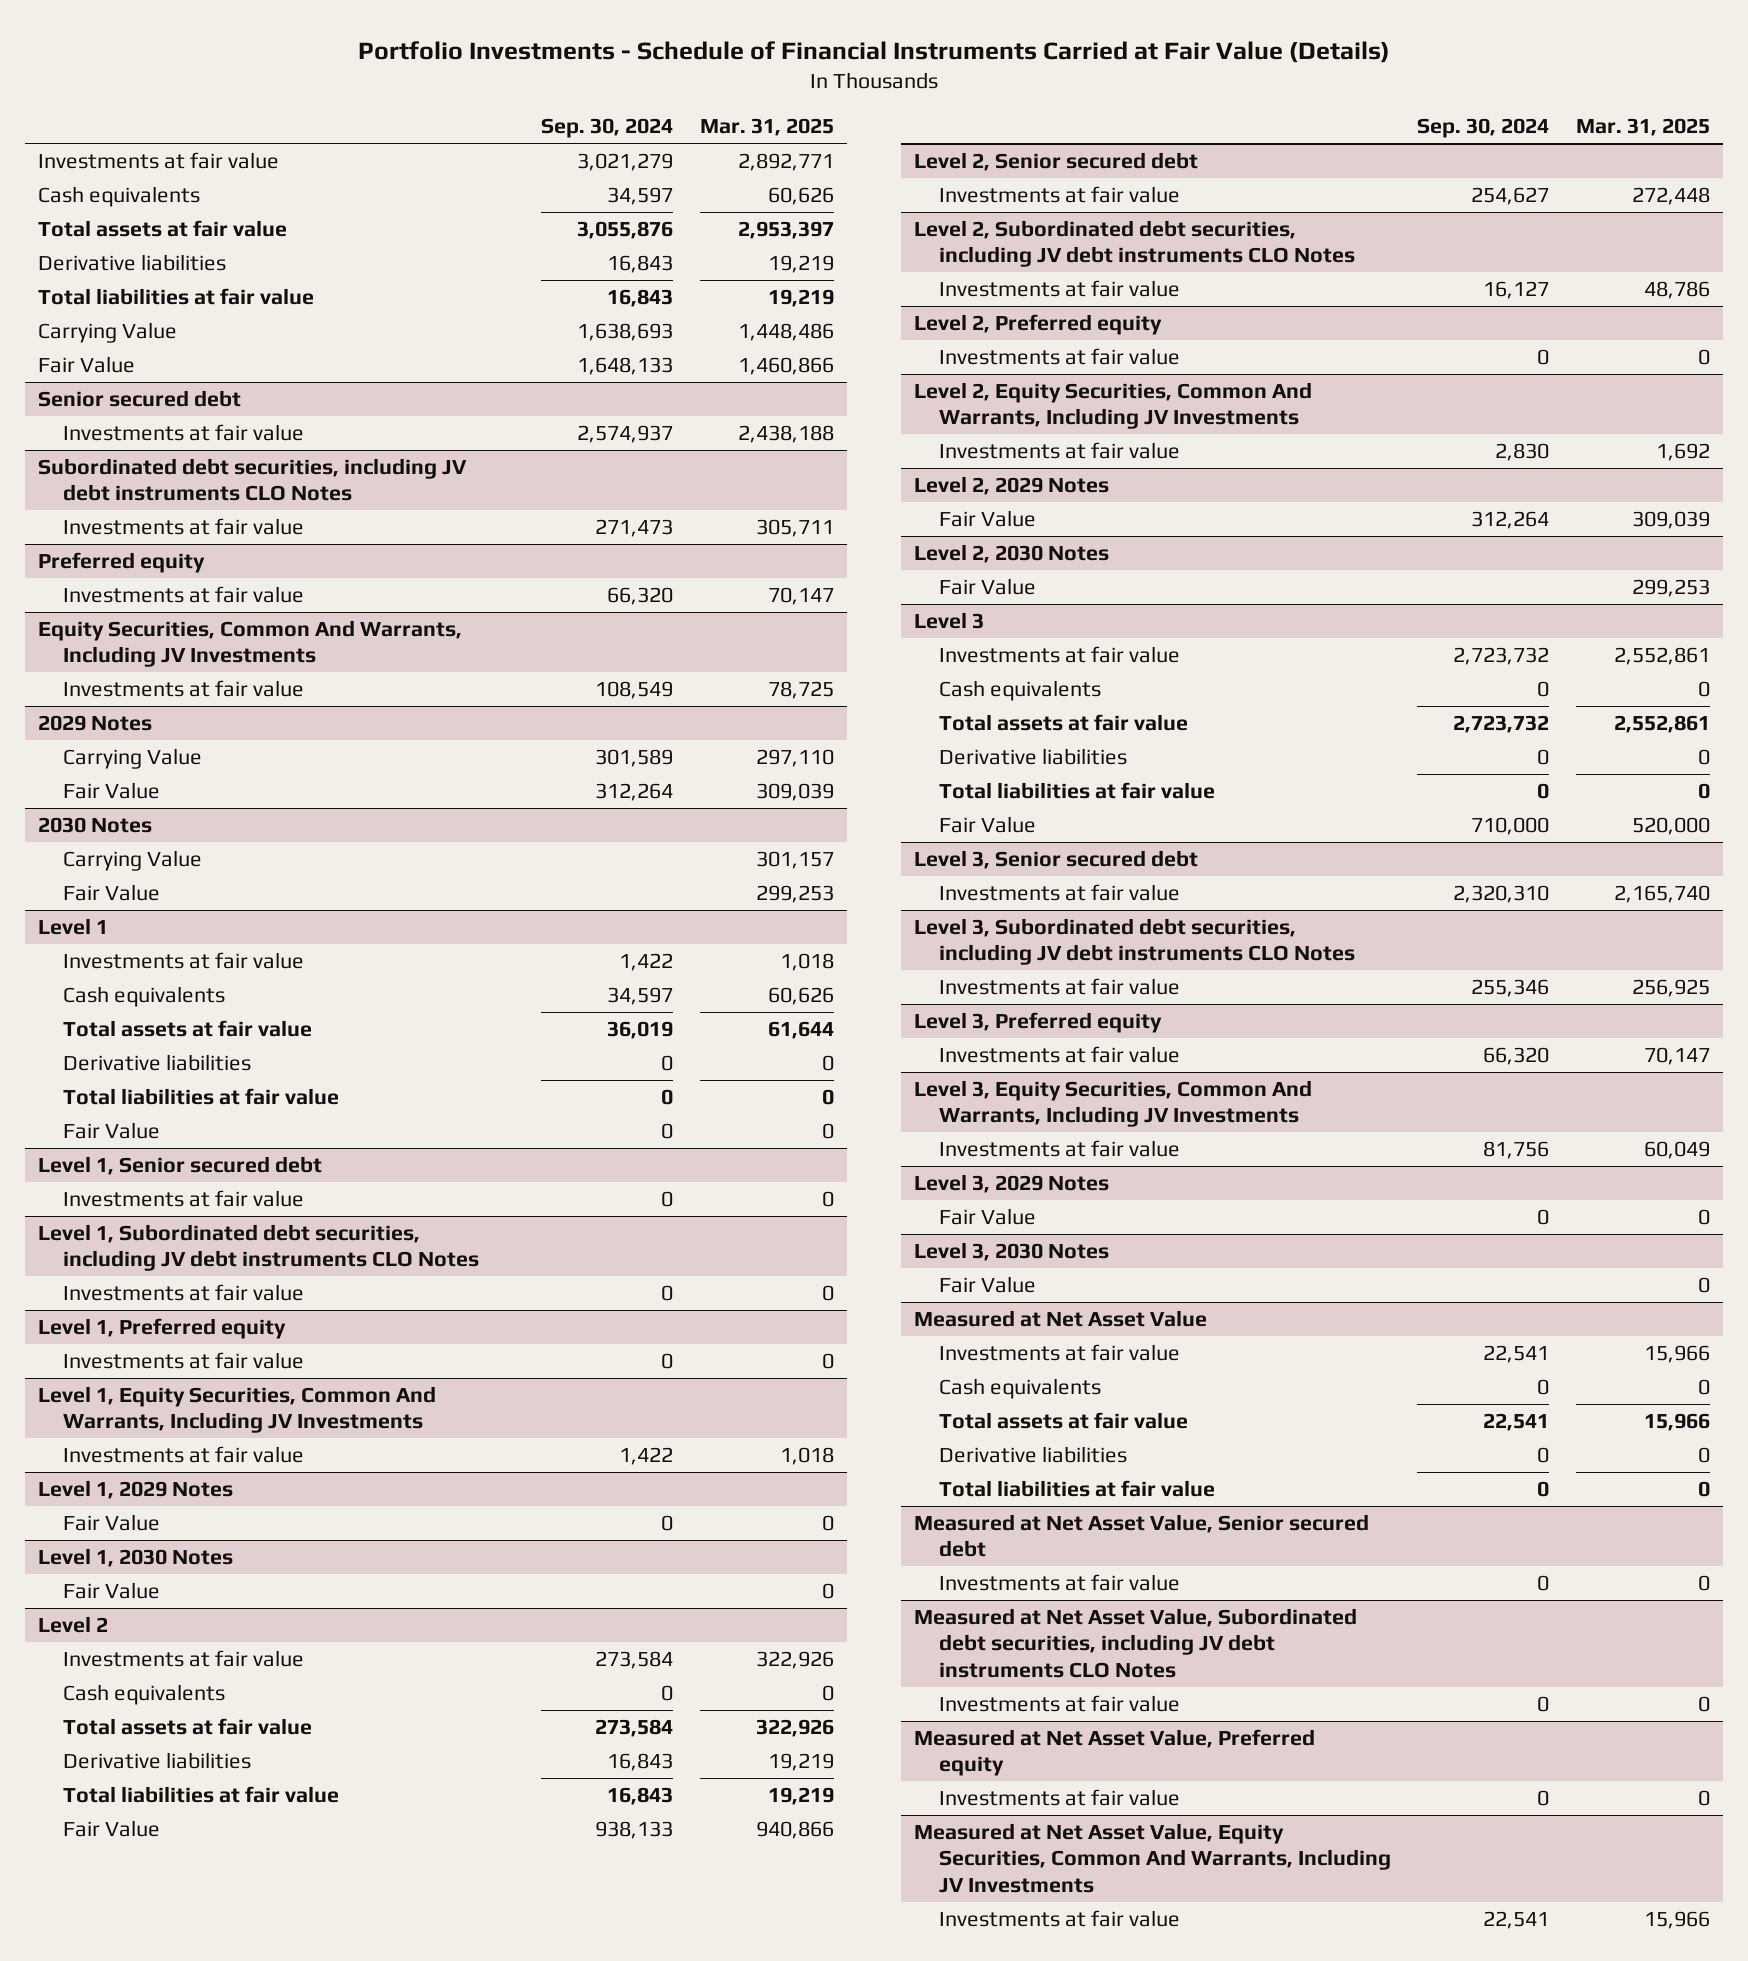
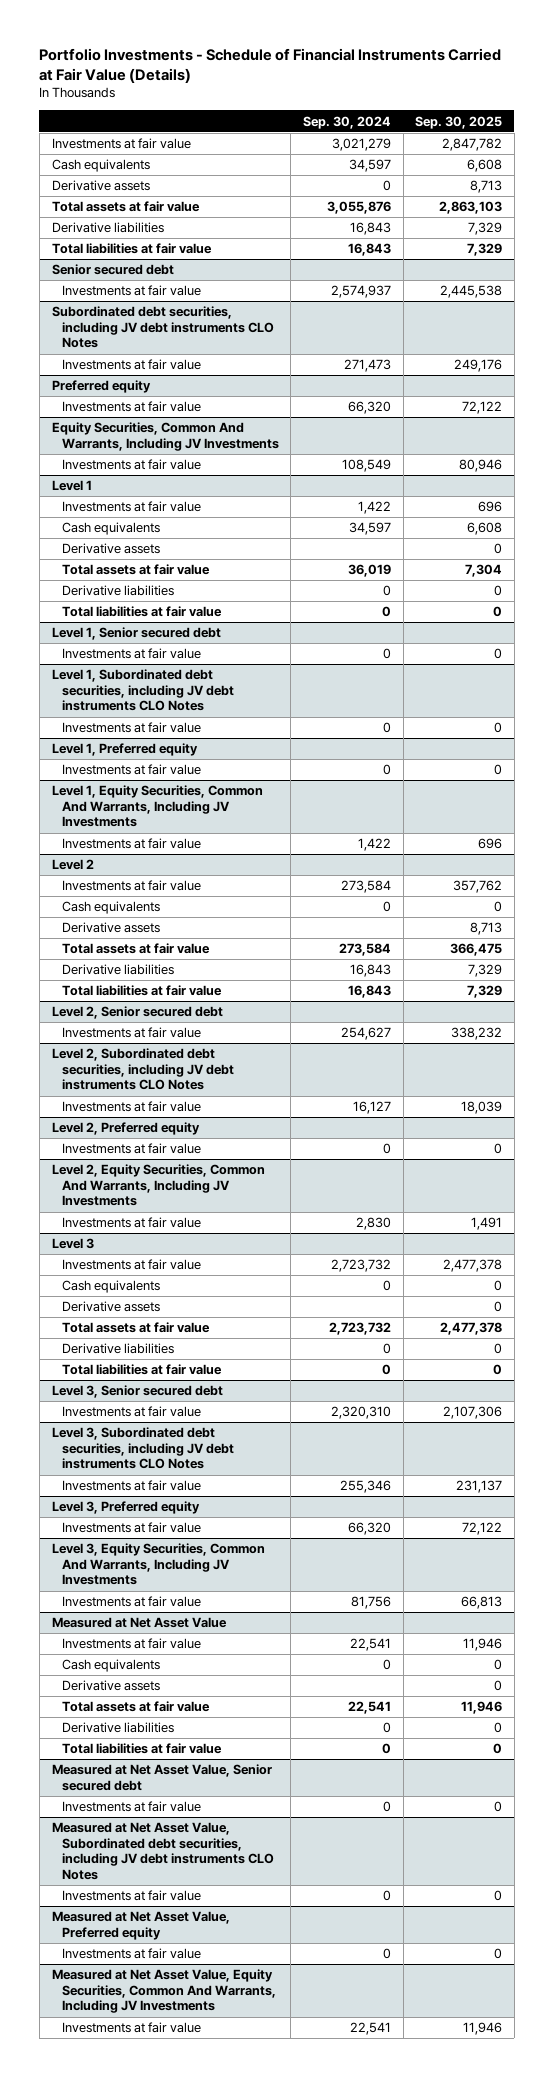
[699,118,834,137] Mar. 31, 2025 -> none
none -> [415,115,503,129] Sep. 30, 2025
none -> [51,180,150,192] Derivative assets
[38,321,178,343] Carrying Value -> none
[38,355,136,373] Fair Value -> none
[38,714,153,731] 2029 Notes -> none
[62,747,202,769] Carrying Value -> none
[62,781,160,799] Fair Value -> none
[38,816,153,833] 2030 Notes -> none
[62,849,202,871] Carrying Value -> none
[62,883,160,901] Fair Value -> none
none -> [61,543,160,555] Derivative assets
[62,1121,160,1139] Fair Value -> none
[38,1479,234,1499] Level 1, 2029 Notes -> none
[62,1513,160,1531] Fair Value -> none
[38,1547,234,1567] Level 1, 2030 Notes -> none
[62,1581,160,1599] Fair Value -> none
none -> [61,922,160,934] Derivative assets
[62,1819,160,1837] Fair Value -> none
[914,475,1110,495] Level 2, 2029 Notes -> none
[938,509,1036,527] Fair Value -> none
[914,543,1110,563] Level 2, 2030 Notes -> none
[938,577,1036,595] Fair Value -> none
none -> [61,1301,160,1313] Derivative assets
[938,815,1036,833] Fair Value -> none
[914,1173,1110,1193] Level 3, 2029 Notes -> none
[938,1207,1036,1225] Fair Value -> none
[914,1241,1110,1261] Level 3, 2030 Notes -> none
[938,1275,1036,1293] Fair Value -> none
none -> [61,1680,160,1692] Derivative assets

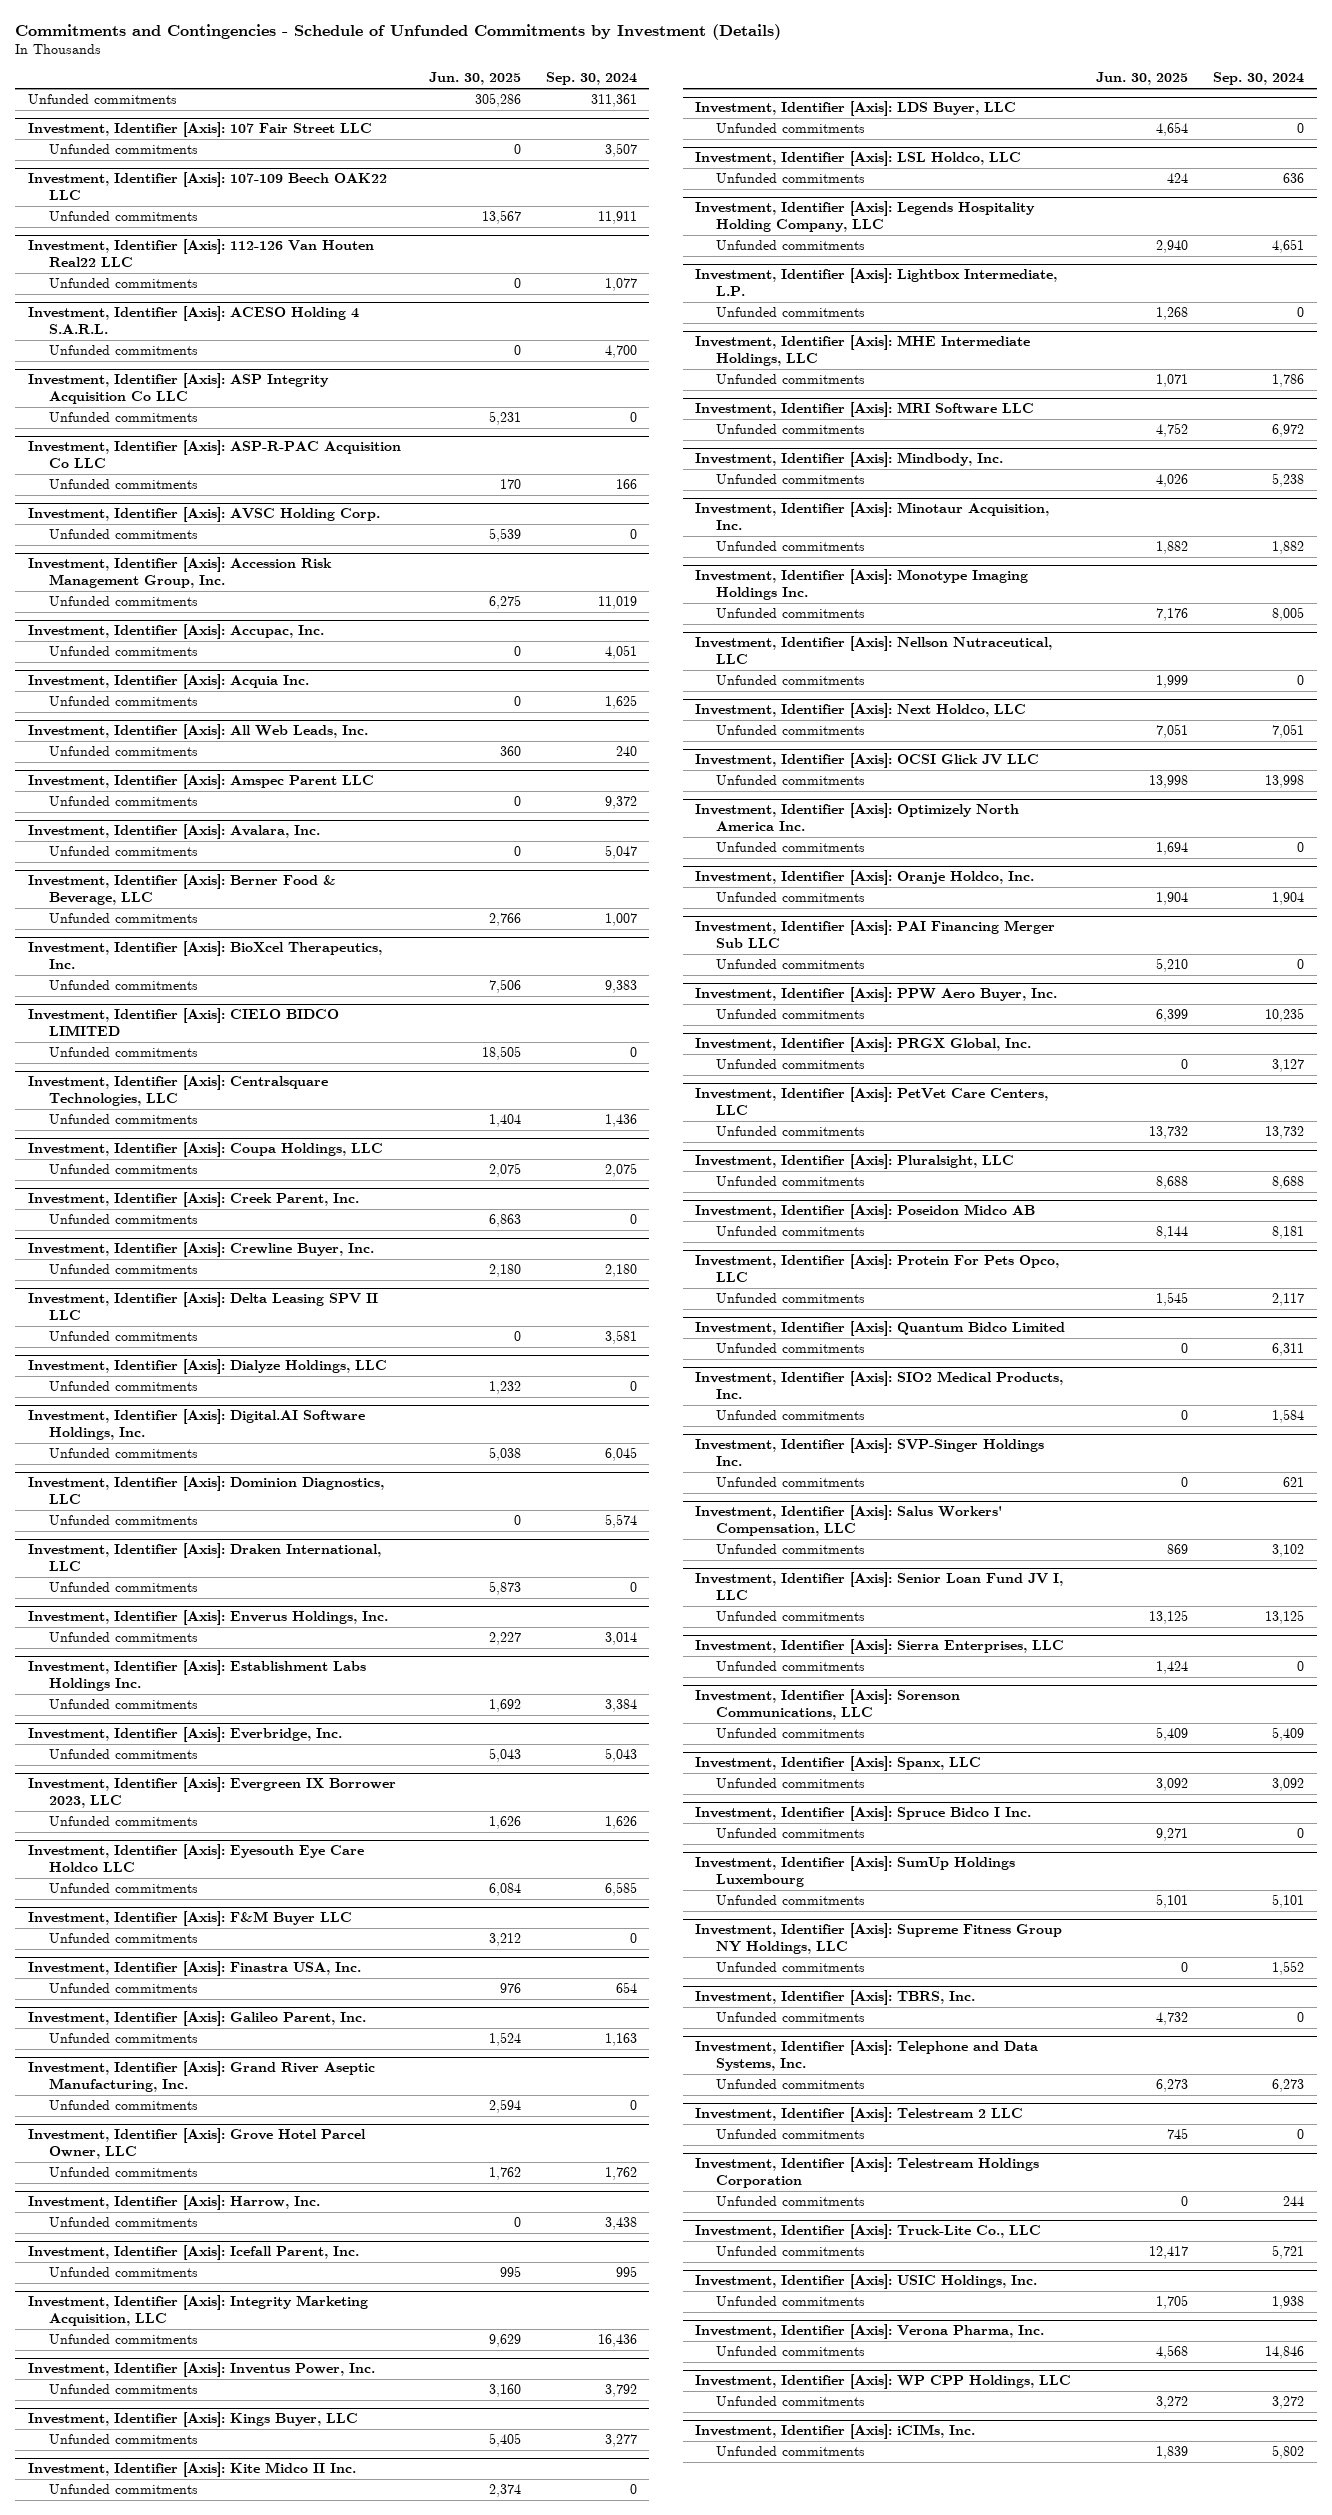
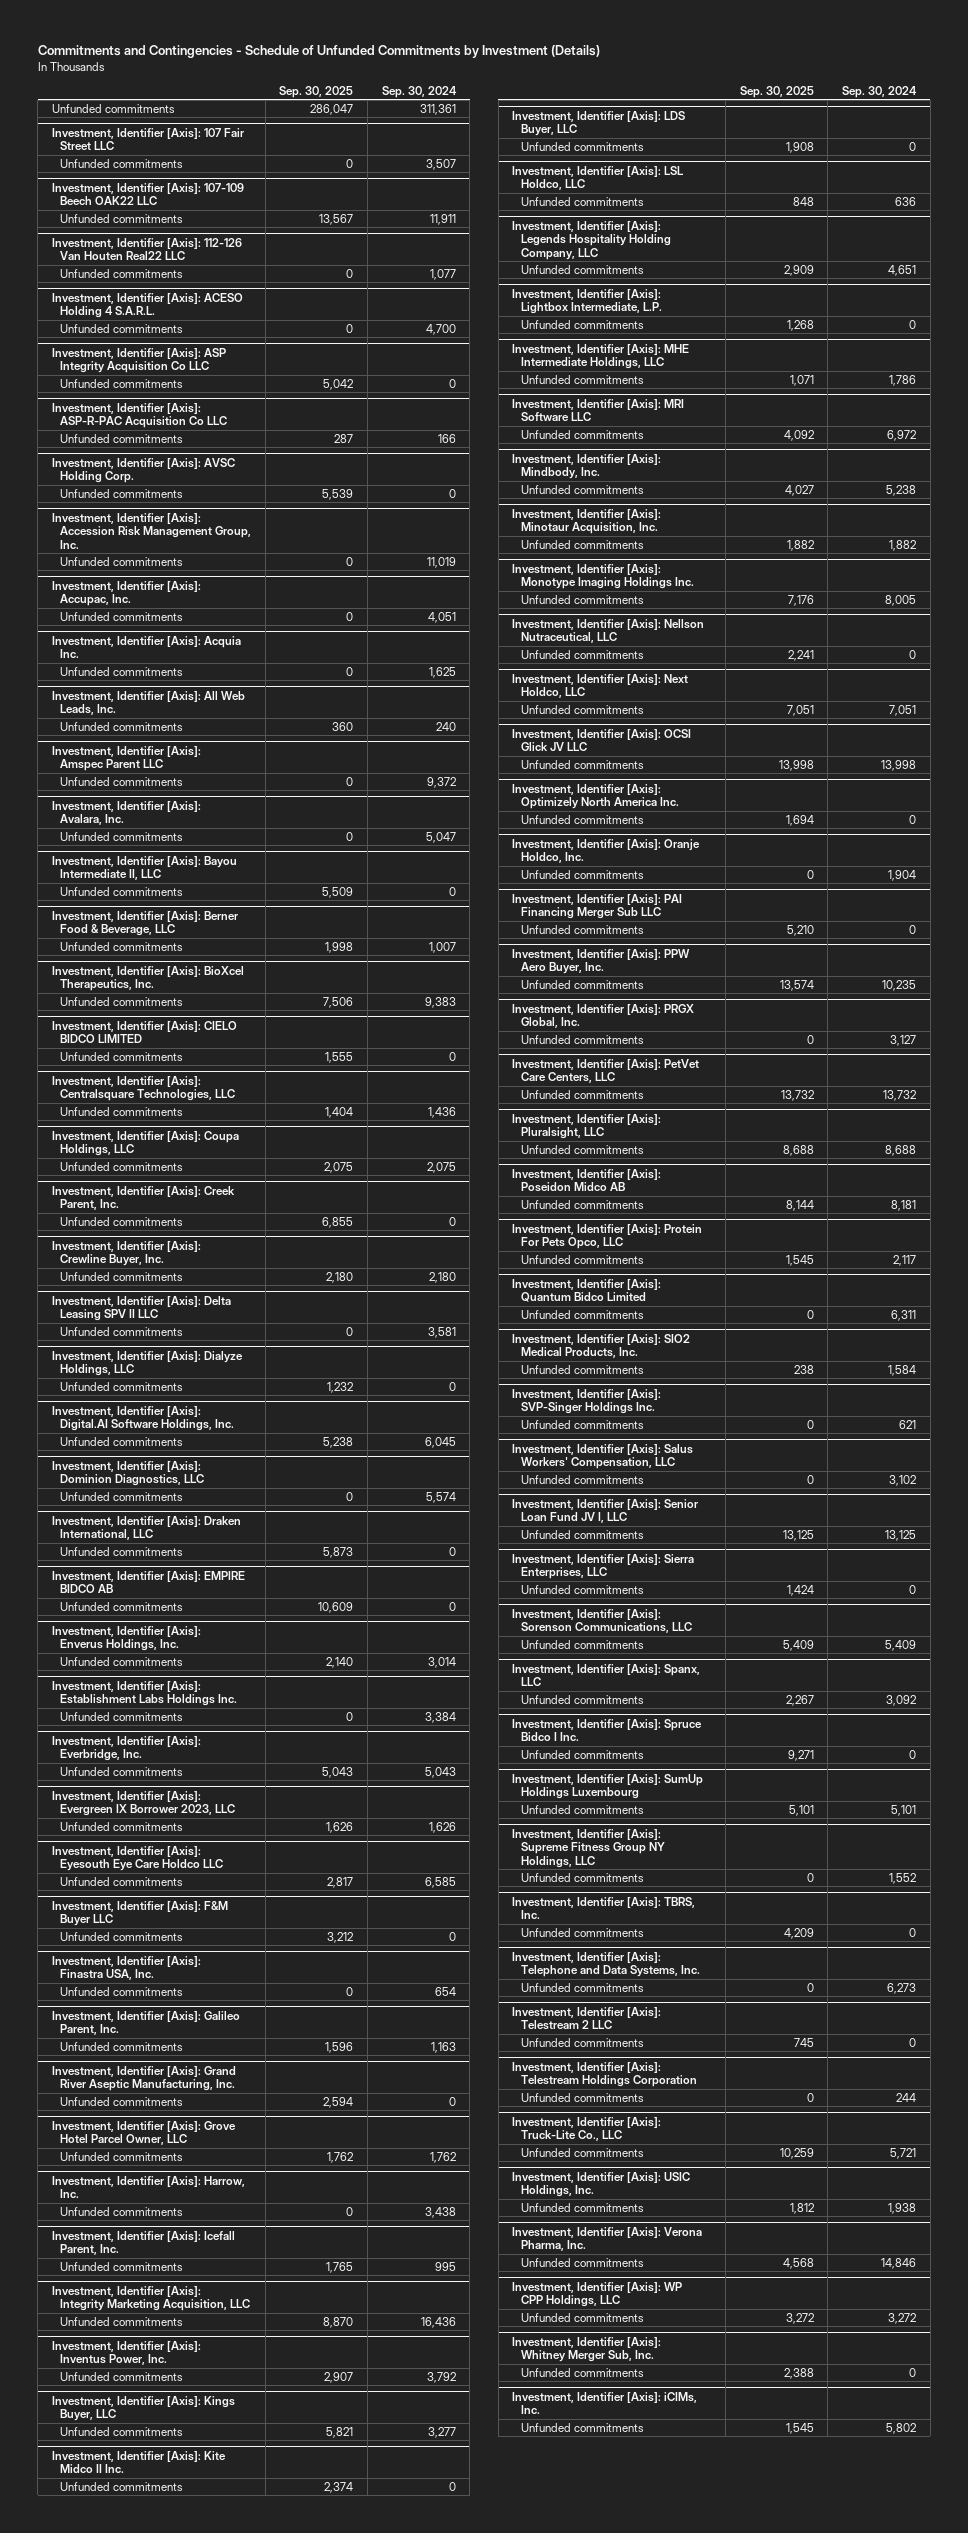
[428,72,521,86] Jun. 30, 2025 -> none
none -> [279,85,354,98] Sep. 30, 2025
none -> [51,855,237,881] Investment, Identifier [Axis]: Bayou Intermediate II, LLC
none -> [60,886,184,896] Unfunded commitments
none -> [51,1570,245,1594] Investment, Identifier [Axis]: EMPIRE BIDCO AB
none -> [60,1601,184,1611] Unfunded commitments
none -> [512,2336,662,2363] Investment, Identifier [Axis]: Whitney Merger Sub, Inc.
none -> [520,2367,644,2377] Unfunded commitments

